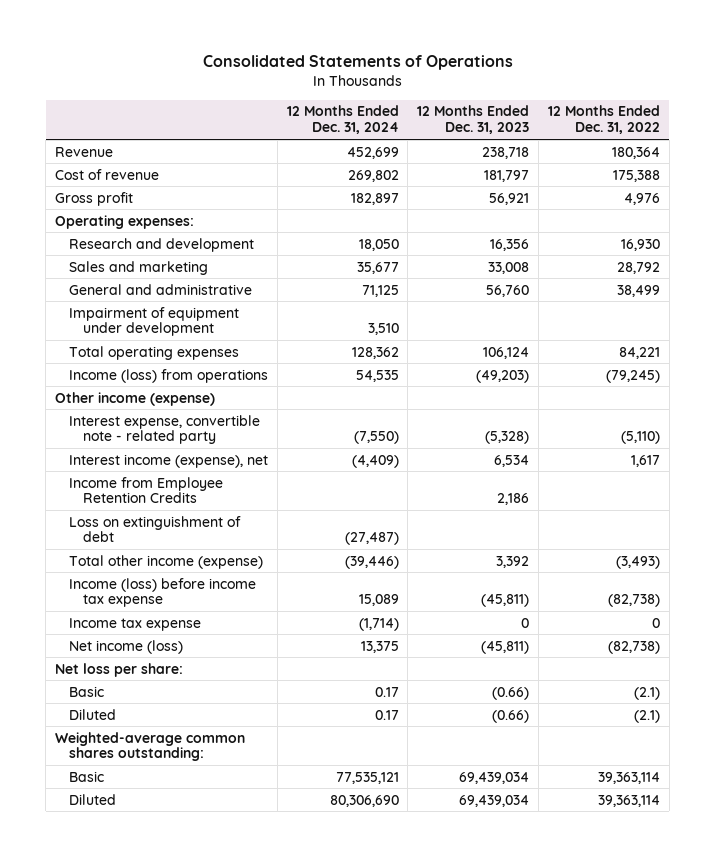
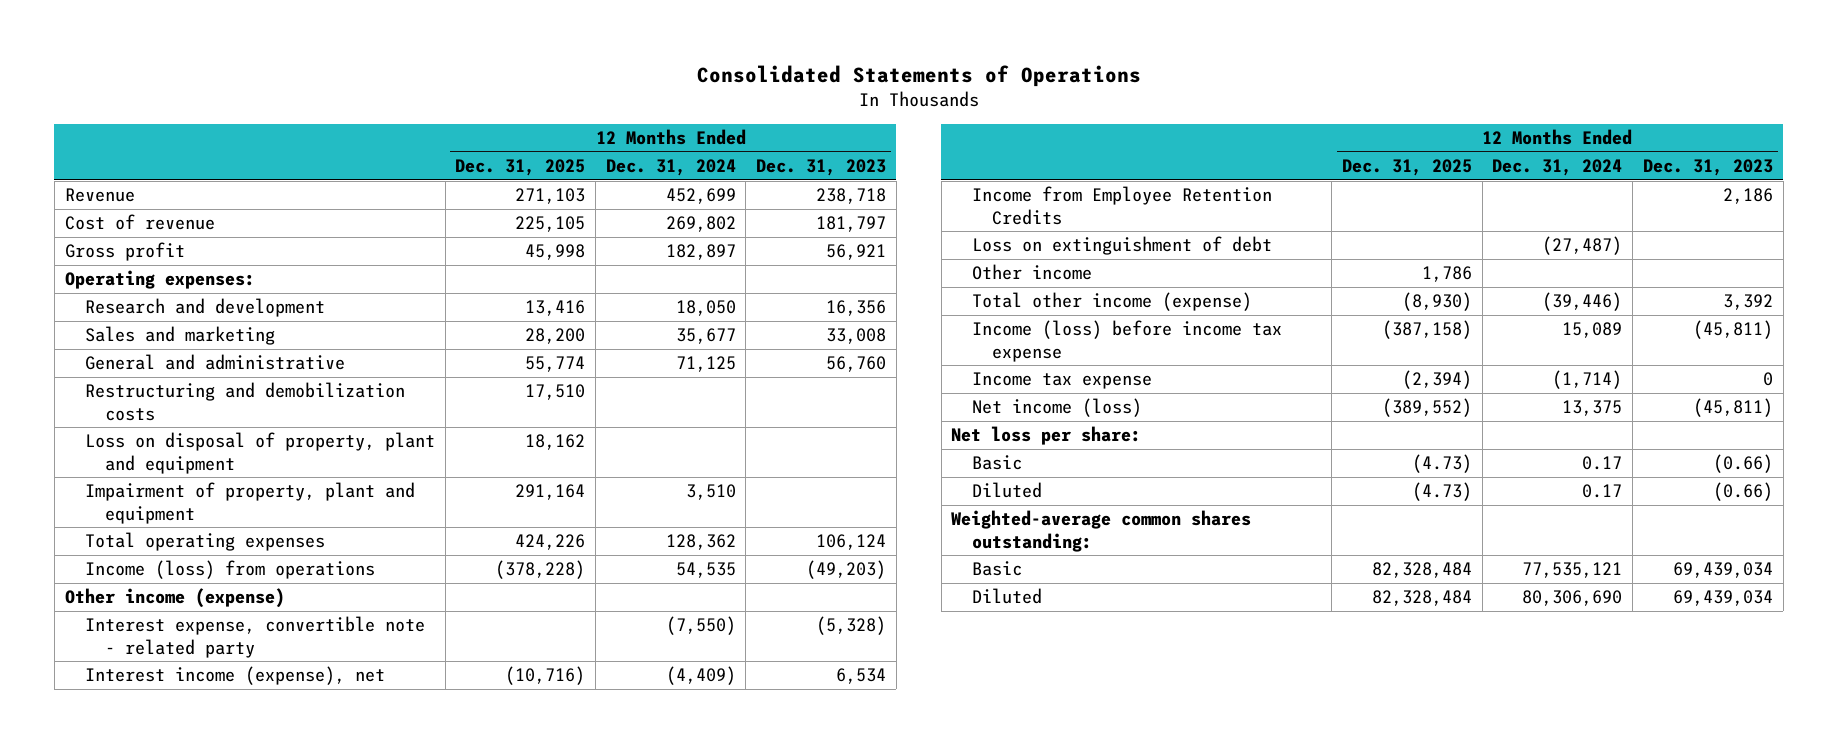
[547,105,660,135] 12 Months Ended Dec. 31, 2022 -> none
none -> [455,159,586,177] Dec. 31, 2025
none -> [84,382,405,421] Restructuring and demobilization costs
none -> [84,432,435,474] Loss on disposal of property, plant and equipment
[68,306,239,337] Impairment of equipment under development -> [84,482,415,524] Impairment of property, plant and equipment
none -> [971,264,1092,281] Other income

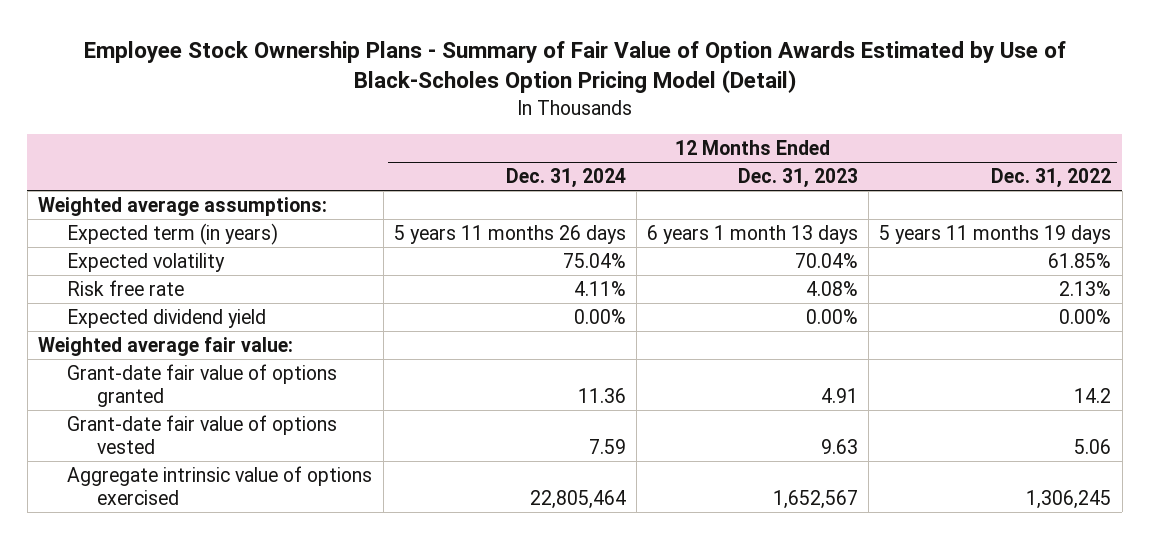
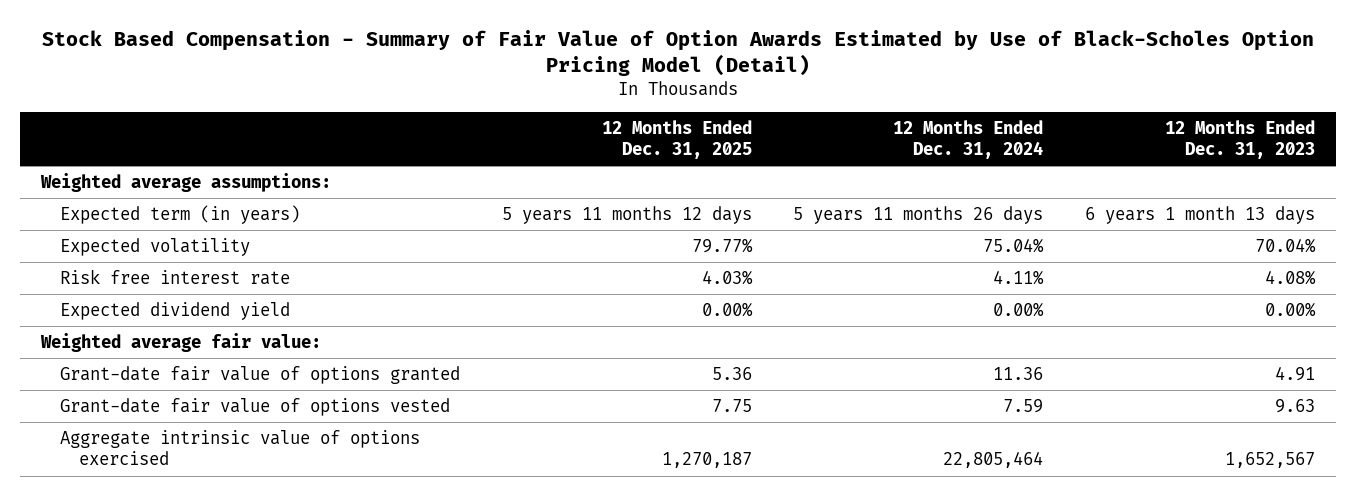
[83,40,1066,94] Employee Stock Ownership Plans - Summary of Fair Value of Option Awards Estimated by Use of Black-Scholes Option Pricing Model (Detail) -> [41,30,1314,77] Stock Based Compensation - Summary of Fair Value of Option Awards Estimated by Use of Black-Scholes Option Pricing Model (Detail)
[991,168,1112,189] Dec. 31, 2022 -> none
none -> [601,120,752,160] 12 Months Ended Dec. 31, 2025
[67,280,185,297] Risk free rate -> [59,269,290,286] Risk free interest rate

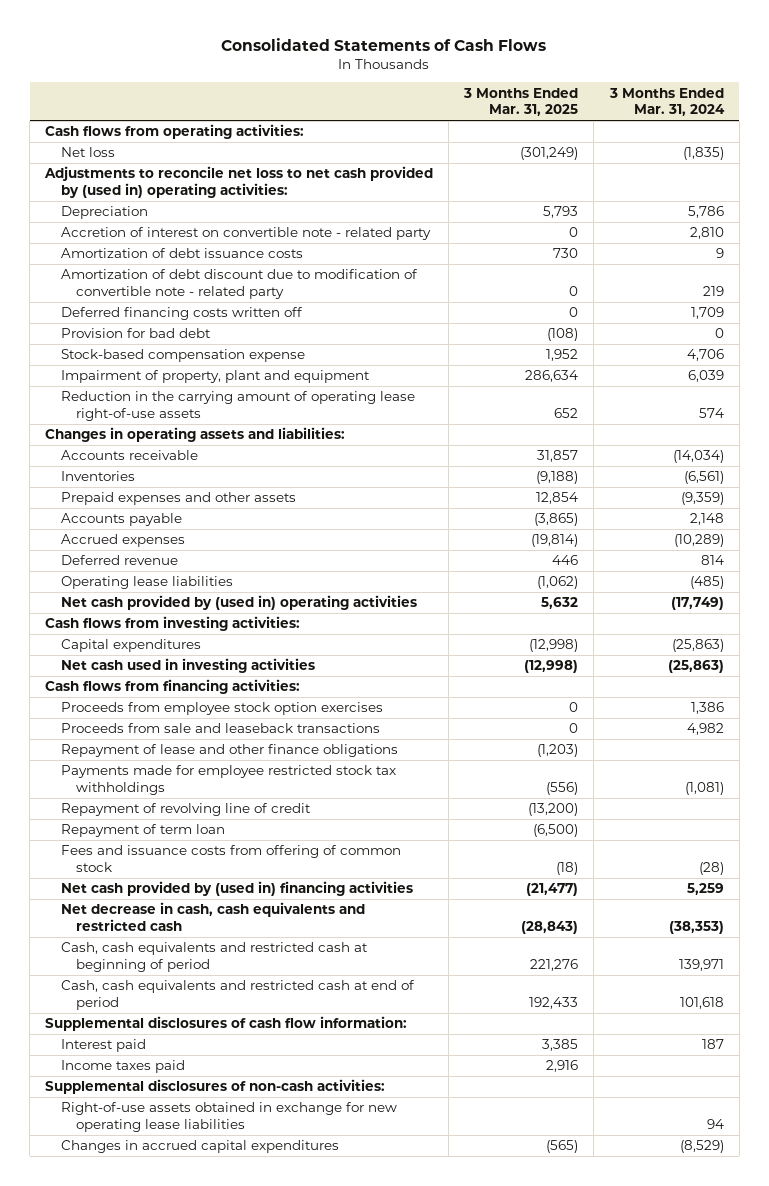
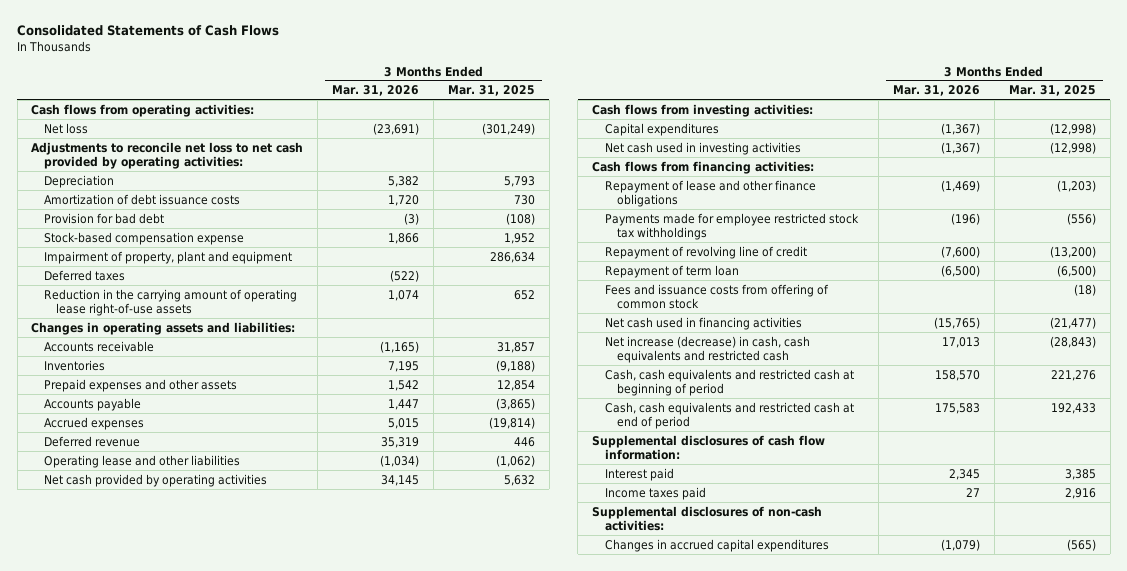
[608,87,725,117] 3 Months Ended Mar. 31, 2024 -> none
none -> [332,85,420,97] Mar. 31, 2026
[44,166,434,198] Adjustments to reconcile net loss to net cash provided by (used in) operating activities: -> [31,141,304,169] Adjustments to reconcile net loss to net cash provided by operating activities:
[60,227,431,241] Accretion of interest on convertible note - related party -> none
[60,269,418,299] Amortization of debt discount due to modification of convertible note - related party -> none
[60,307,303,321] Deferred financing costs written off -> none
none -> [43,269,125,281] Deferred taxes
[60,576,233,590] Operating lease liabilities -> [43,454,240,468] Operating lease and other liabilities
[60,595,417,611] Net cash provided by (used in) operating activities -> [43,473,267,487] Net cash provided by operating activities
[60,702,383,716] Proceeds from employee stock option exercises -> none
[60,723,380,734] Proceeds from sale and leaseback transactions -> none
[60,881,413,897] Net cash provided by (used in) financing activities -> [604,316,802,330] Net cash used in financing activities
[60,902,365,931] Net decrease in cash, cash equivalents and restricted cash -> [604,335,810,363] Net increase (decrease) in cash, cash equivalents and restricted cash
[60,1102,397,1132] Right-of-use assets obtained in exchange for new operating lease liabilities -> none

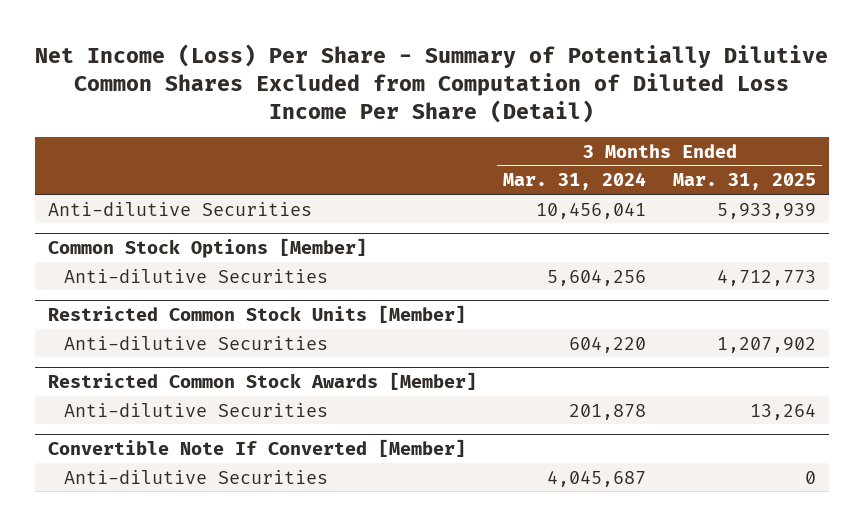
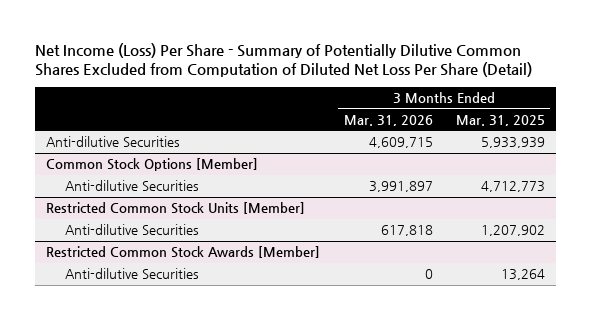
[34,43,828,124] Net Income (Loss) Per Share - Summary of Potentially Dilutive Common Shares Excluded from Computation of Diluted Loss Income Per Share (Detail) -> [34,42,532,78] Net Income (Loss) Per Share - Summary of Potentially Dilutive Common Shares Excluded from Computation of Diluted Net Loss Per Share (Detail)
[503,172,647,191] Mar. 31, 2024 -> none
none -> [343,114,433,126] Mar. 31, 2026
[47,439,466,458] Convertible Note If Converted [Member] -> none
[64,469,329,484] Anti-dilutive Securities -> none

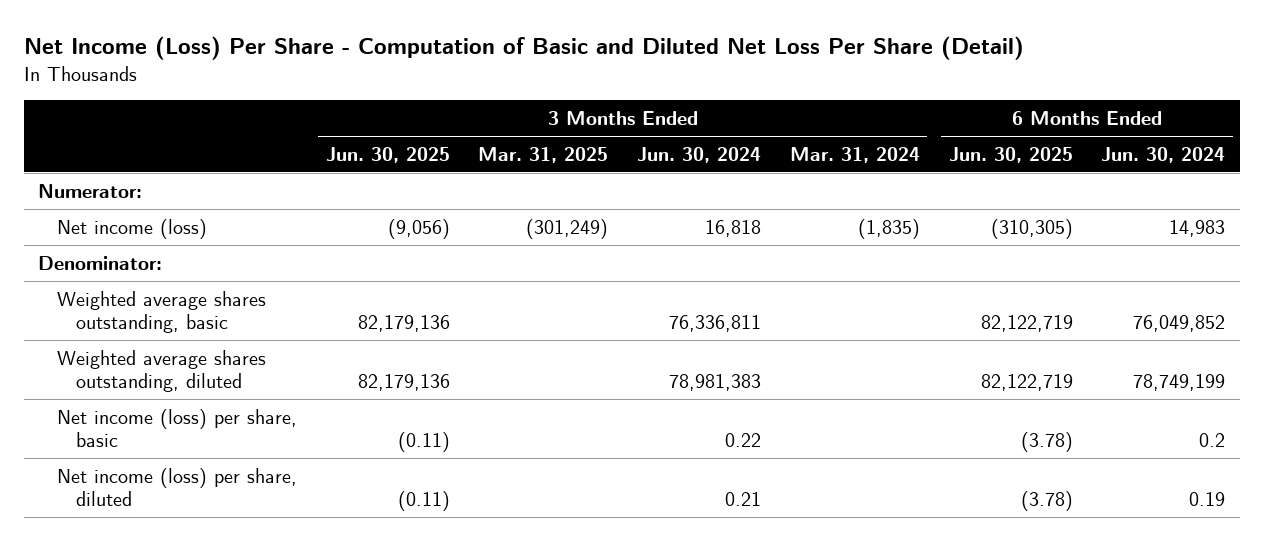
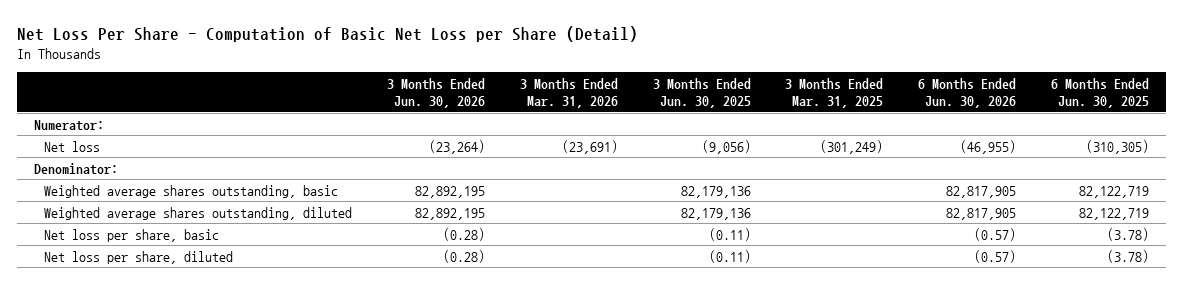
[23,36,1024,61] Net Income (Loss) Per Share - Computation of Basic and Diluted Net Loss Per Share (Detail) -> [16,25,638,42] Net Loss Per Share - Computation of Basic Net Loss per Share (Detail)
[637,146,762,163] Jun. 30, 2024 -> none
[789,146,920,163] Mar. 31, 2024 -> none
[1101,146,1226,163] Jun. 30, 2024 -> none
none -> [387,77,486,109] 3 Months Ended Jun. 30, 2026
none -> [519,77,618,109] 3 Months Ended Mar. 31, 2026
none -> [917,77,1016,109] 6 Months Ended Jun. 30, 2026
[56,218,207,239] Net income (loss) -> [44,140,101,152] Net loss
[56,408,297,448] Net income (loss) per share, basic -> [44,228,220,242] Net loss per share, basic
[56,467,297,507] Net income (loss) per share, diluted -> [44,250,234,264] Net loss per share, diluted

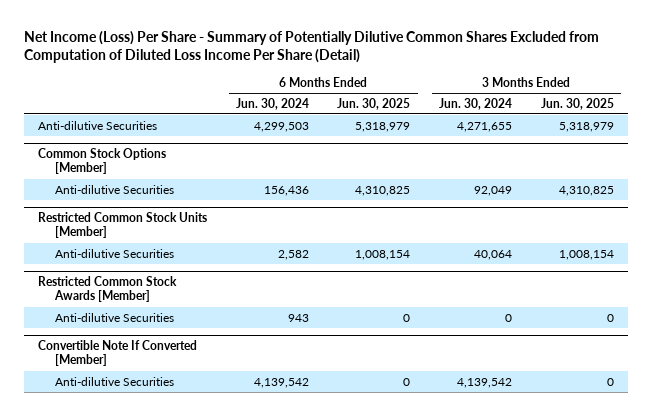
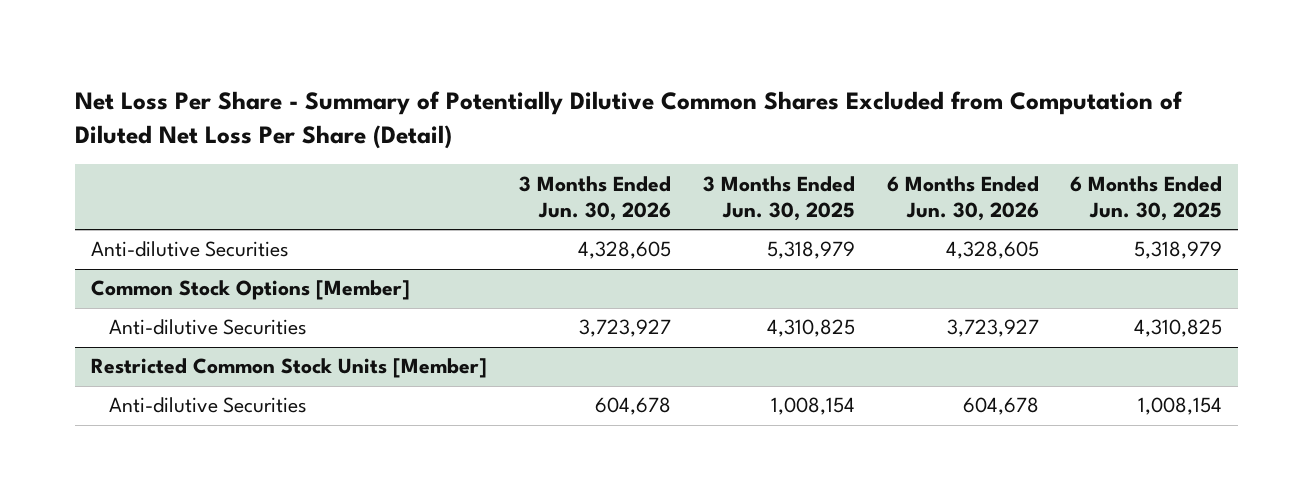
[23,31,599,64] Net Income (Loss) Per Share - Summary of Potentially Dilutive Common Shares Excluded from Computation of Diluted Loss Income Per Share (Detail) -> [75,90,1184,149] Net Loss Per Share - Summary of Potentially Dilutive Common Shares Excluded from Computation of Diluted Net Loss Per Share (Detail)
[235,97,309,110] Jun. 30, 2024 -> none
[439,97,513,110] Jun. 30, 2024 -> none
none -> [518,175,671,222] 3 Months Ended Jun. 30, 2026
none -> [886,175,1039,222] 6 Months Ended Jun. 30, 2026
[38,275,178,303] Restricted Common Stock Awards [Member] -> none
[55,312,175,322] Anti-dilutive Securities -> none
[38,339,198,367] Convertible Note If Converted [Member] -> none
[55,376,175,386] Anti-dilutive Securities -> none

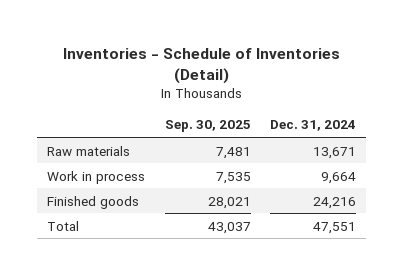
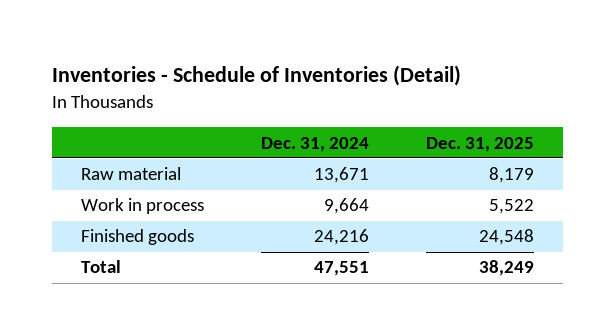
[164,120,251,133] Sep. 30, 2025 -> none
none -> [426,136,535,152] Dec. 31, 2025
[47,145,131,156] Raw materials -> [80,167,181,181] Raw material

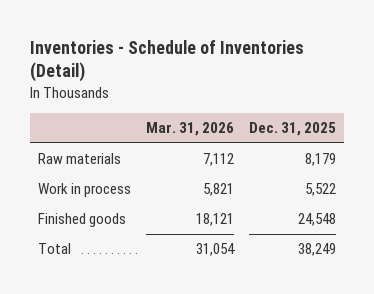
[260,136,369,152] Dec. 31, 2024 -> none
none -> [146,122,235,137] Mar. 31, 2026
[80,167,181,181] Raw material -> [37,153,121,165] Raw materials

